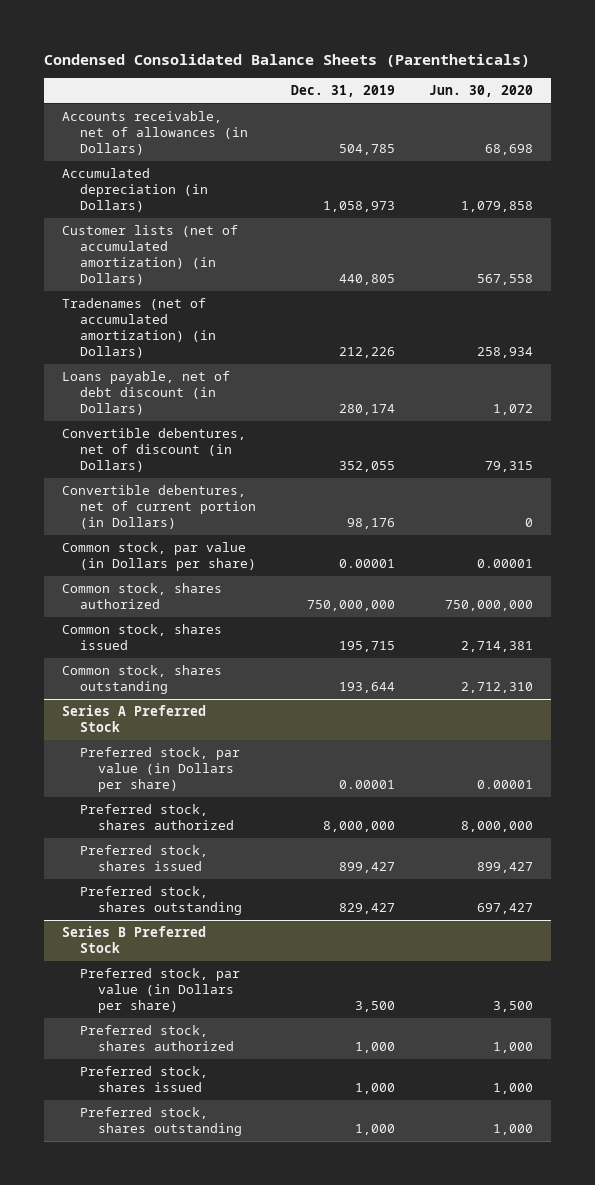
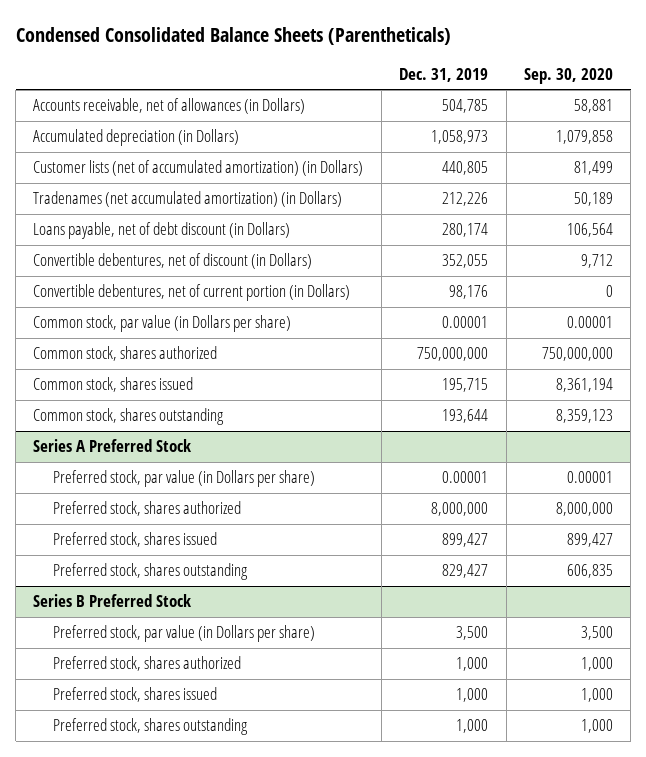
[429,84,534,97] Jun. 30, 2020 -> none
none -> [523,67,613,84] Sep. 30, 2020
[61,298,216,359] Tradenames (net of accumulated amortization) (in Dollars) -> [33,191,343,208] Tradenames (net accumulated amortization) (in Dollars)

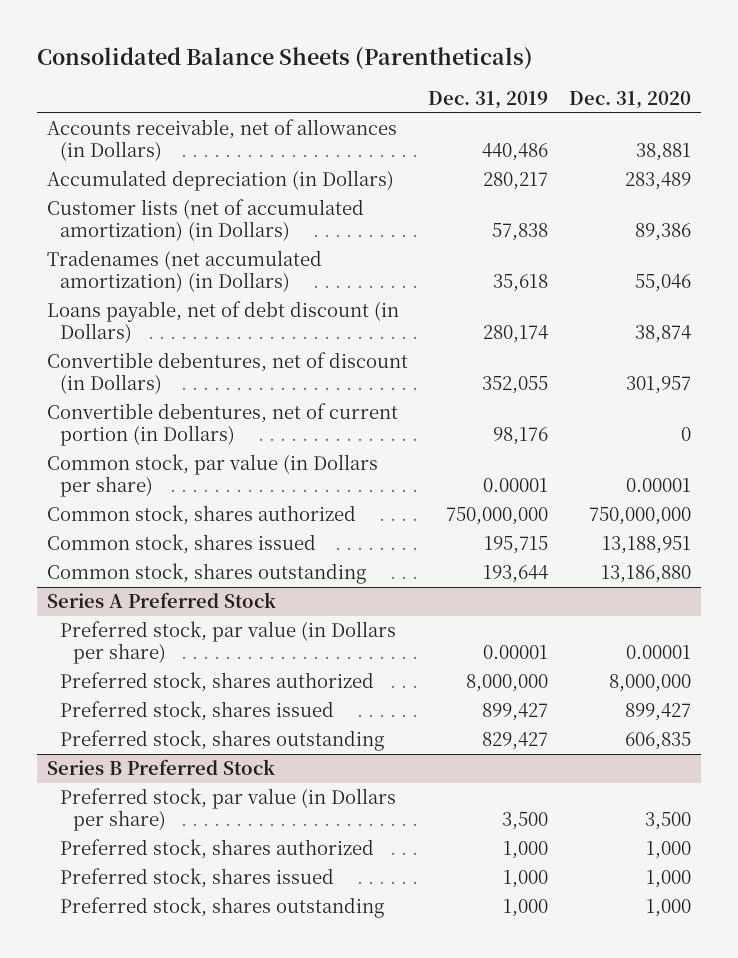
[15,26,451,45] Condensed Consolidated Balance Sheets (Parentheticals) -> [36,47,533,71] Consolidated Balance Sheets (Parentheticals)
[523,67,613,84] Sep. 30, 2020 -> none
none -> [568,91,691,110] Dec. 31, 2020
[442,99,489,114] 504,785 -> [482,142,549,161] 440,486
[431,130,489,145] 1,058,973 -> [483,172,549,191] 280,217
[442,161,489,176] 440,805 -> [492,222,549,241] 57,838
[442,192,489,207] 212,226 -> [493,273,549,292] 35,618

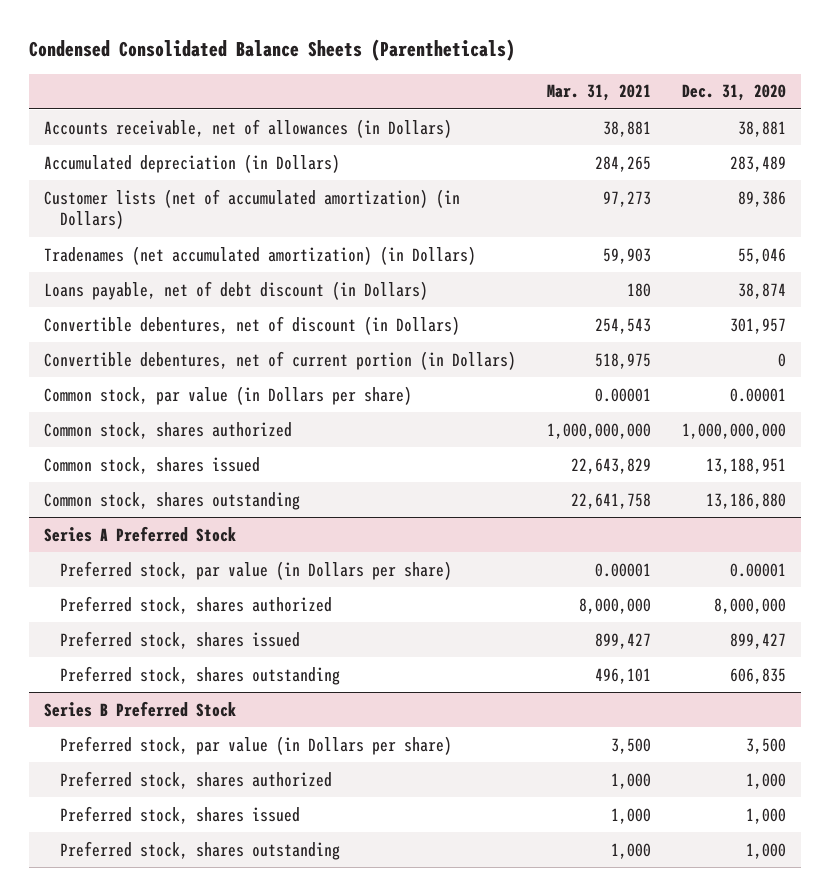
[36,47,533,71] Consolidated Balance Sheets (Parentheticals) -> [28,39,515,62] Condensed Consolidated Balance Sheets (Parentheticals)
[428,91,549,110] Dec. 31, 2019 -> none
none -> [547,84,652,102] Mar. 31, 2021
[588,507,691,526] 750,000,000 -> [681,422,786,439] 1,000,000,000

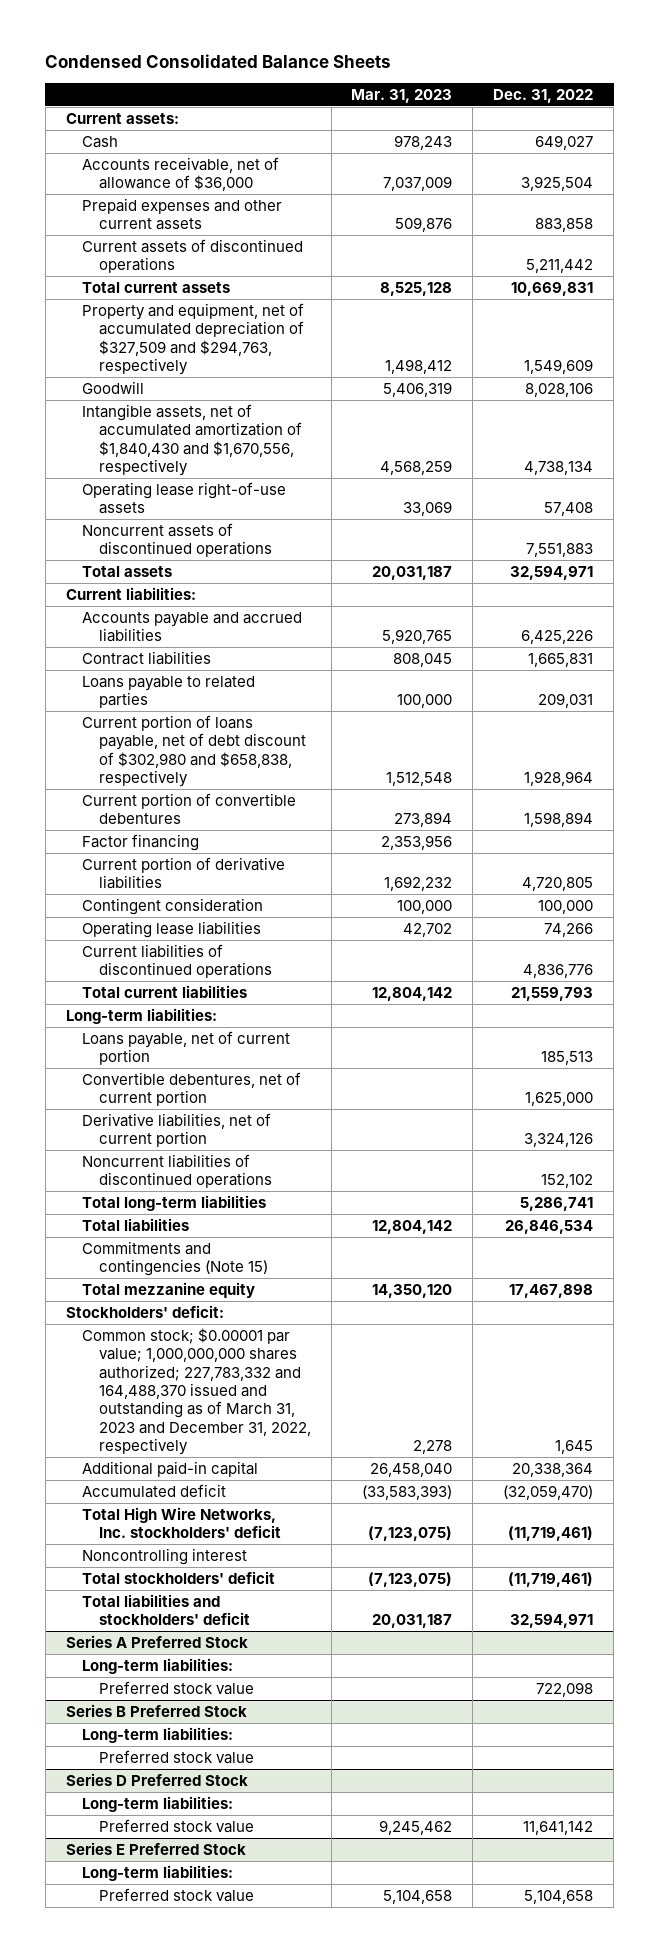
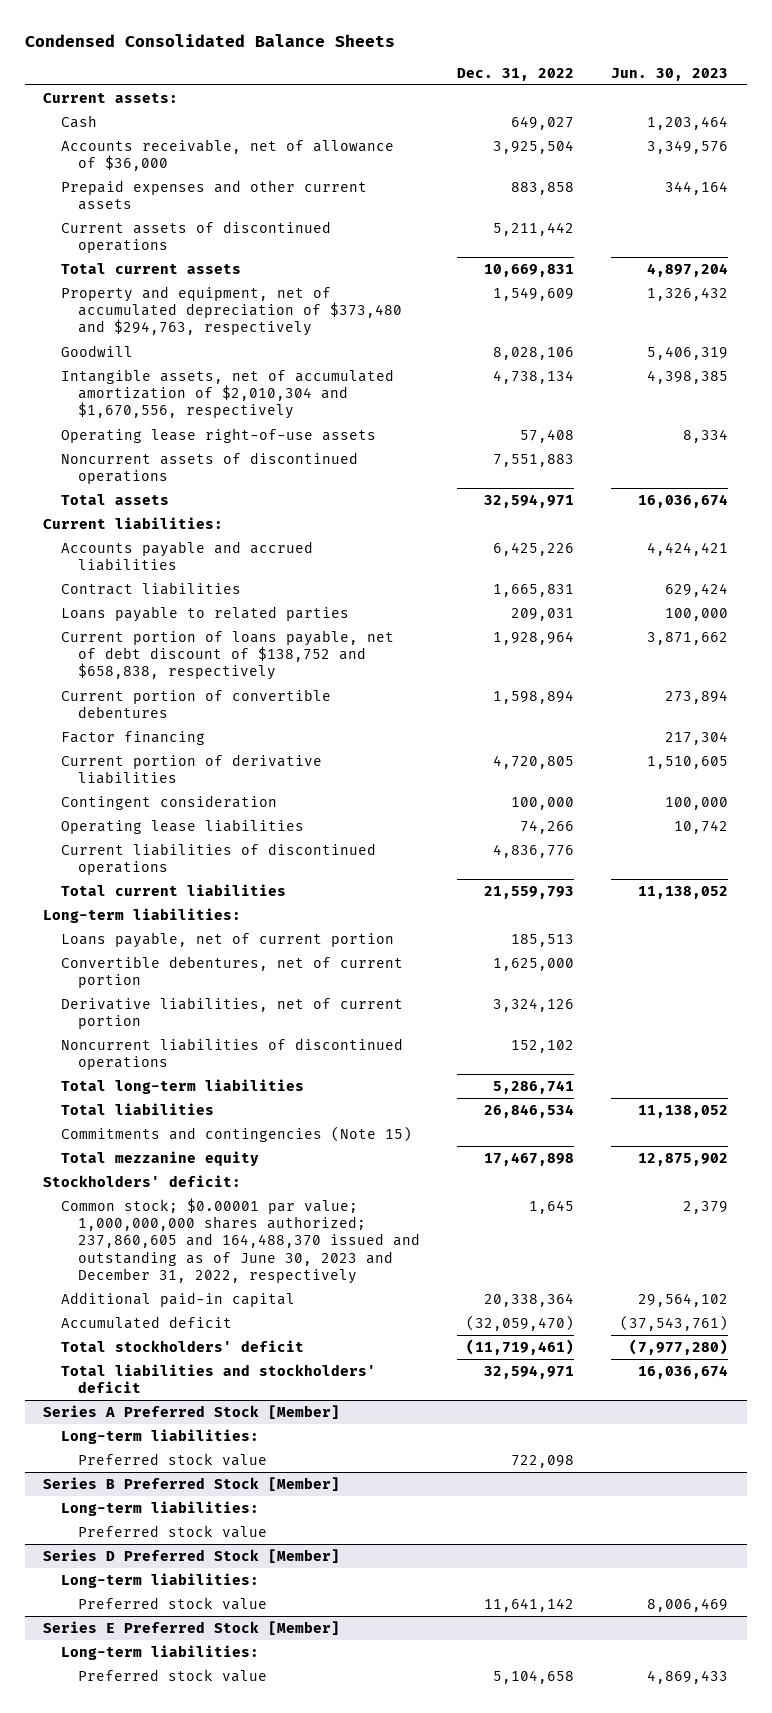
[351,88,453,103] Mar. 31, 2023 -> none
none -> [611,67,729,81] Jun. 30, 2023
[82,302,305,375] Property and equipment, net of accumulated depreciation of $327,509 and $294,763, respectively -> [60,285,402,337] Property and equipment, net of accumulated depreciation of $373,480 and $294,763, respectively
[82,403,302,476] Intangible assets, net of accumulated amortization of $1,840,430 and $1,670,556, respectively -> [60,368,394,420] Intangible assets, net of accumulated amortization of $2,010,304 and $1,670,556, respectively
[82,714,306,787] Current portion of loans payable, net of debt discount of $302,980 and $658,838, respectively -> [60,629,394,681] Current portion of loans payable, net of debt discount of $138,752 and $658,838, respectively
[82,1327,311,1456] Common stock; $0.00001 par value; 1,000,000,000 shares authorized; 227,783,332 and 164,488,370 issued and outstanding as of March 31, 2023 and December 31, 2022, respectively -> [60,1197,420,1284] Common stock; $0.00001 par value; 1,000,000,000 shares authorized; 237,860,605 and 164,488,370 issued and outstanding as of June 30, 2023 and December 31, 2022, respectively
[82,1506,281,1539] Total High Wire Networks, Inc. stockholders' deficit -> none
[82,1547,248,1565] Noncontrolling interest -> none
[65,1634,248,1648] Series A Preferred Stock -> [43,1404,341,1419] Series A Preferred Stock [Member]
[65,1703,247,1717] Series B Preferred Stock -> [43,1476,341,1491] Series B Preferred Stock [Member]
[65,1772,248,1786] Series D Preferred Stock -> [43,1548,341,1563] Series D Preferred Stock [Member]
[65,1841,246,1855] Series E Preferred Stock -> [43,1620,341,1635] Series E Preferred Stock [Member]

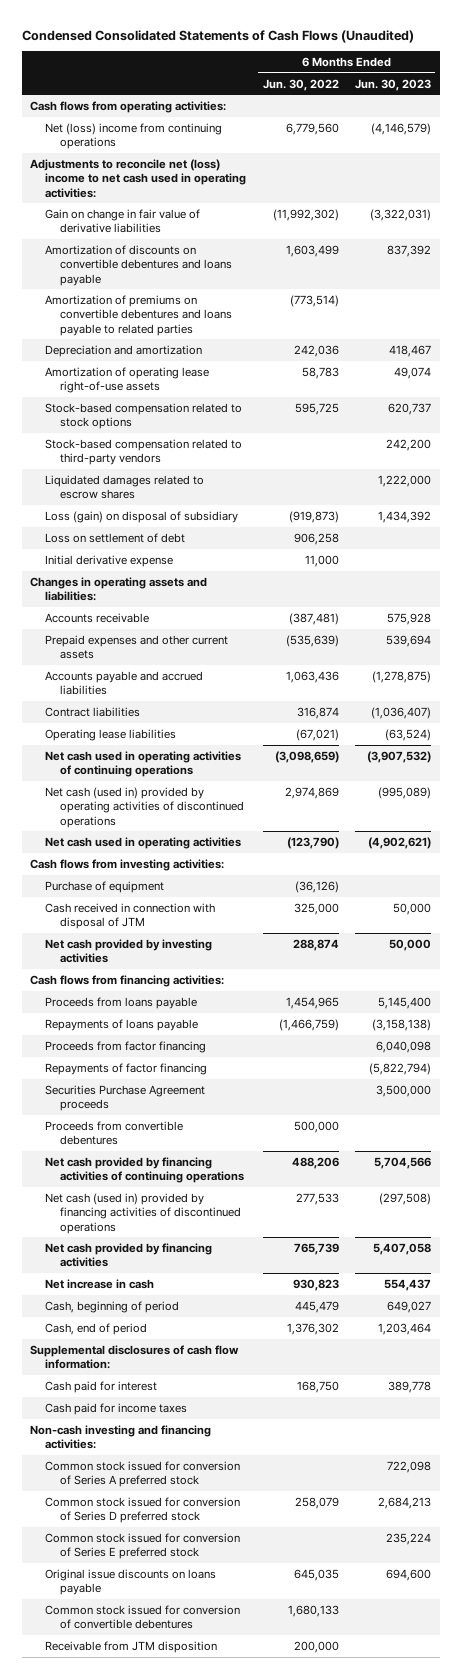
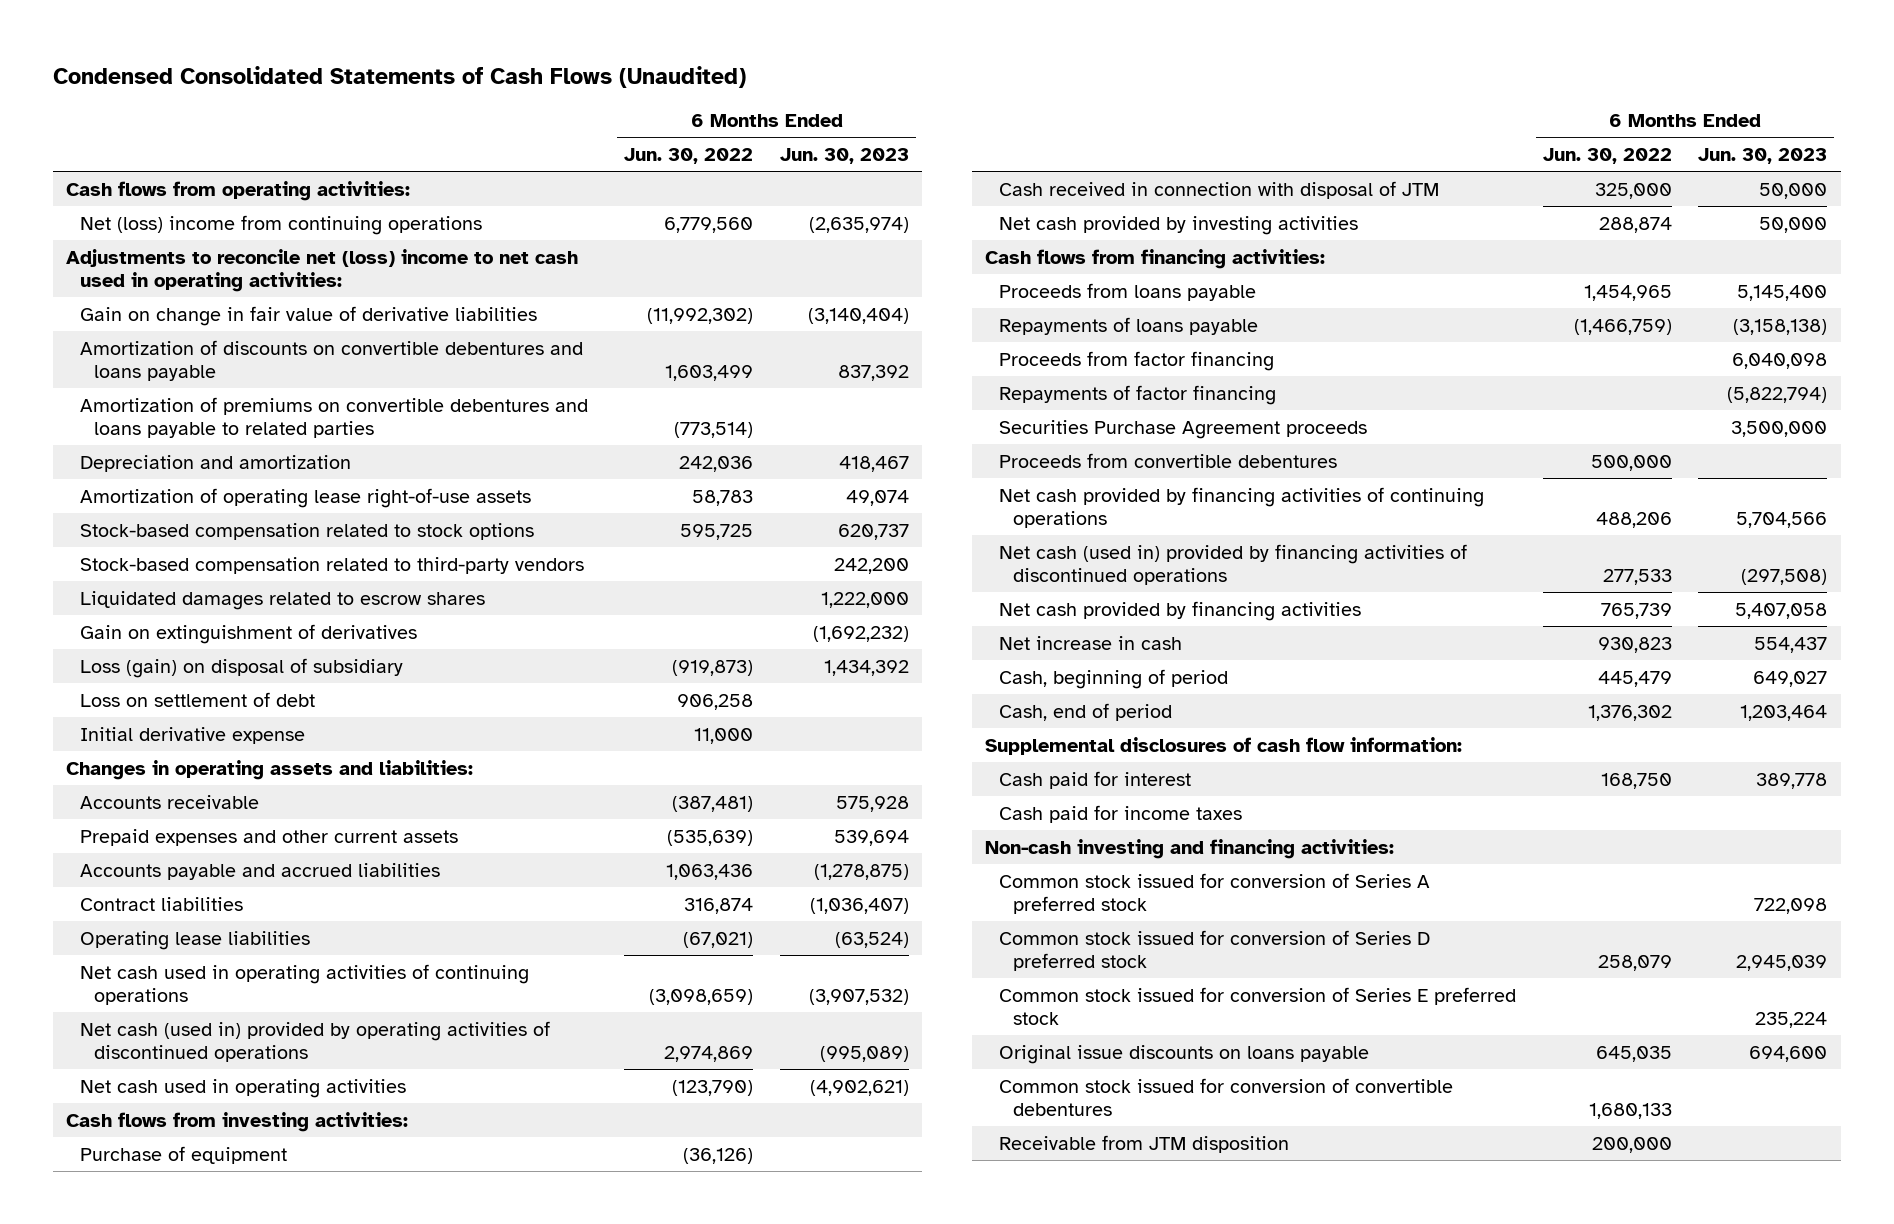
[371,122,432,135] (4,146,579) -> [808,216,909,233] (2,635,974)
[370,208,432,221] (3,322,031) -> [807,307,909,324] (3,140,404)
none -> [80,623,418,644] Gain on extinguishment of derivatives
[378,1496,432,1509] 2,684,213 -> [1736,955,1828,972] 2,945,039

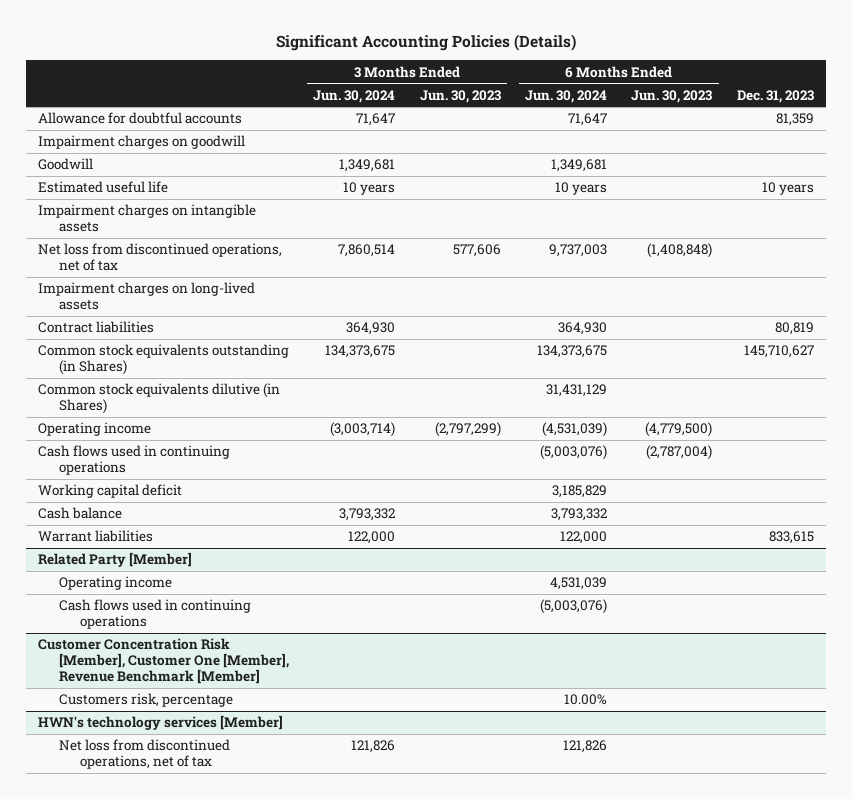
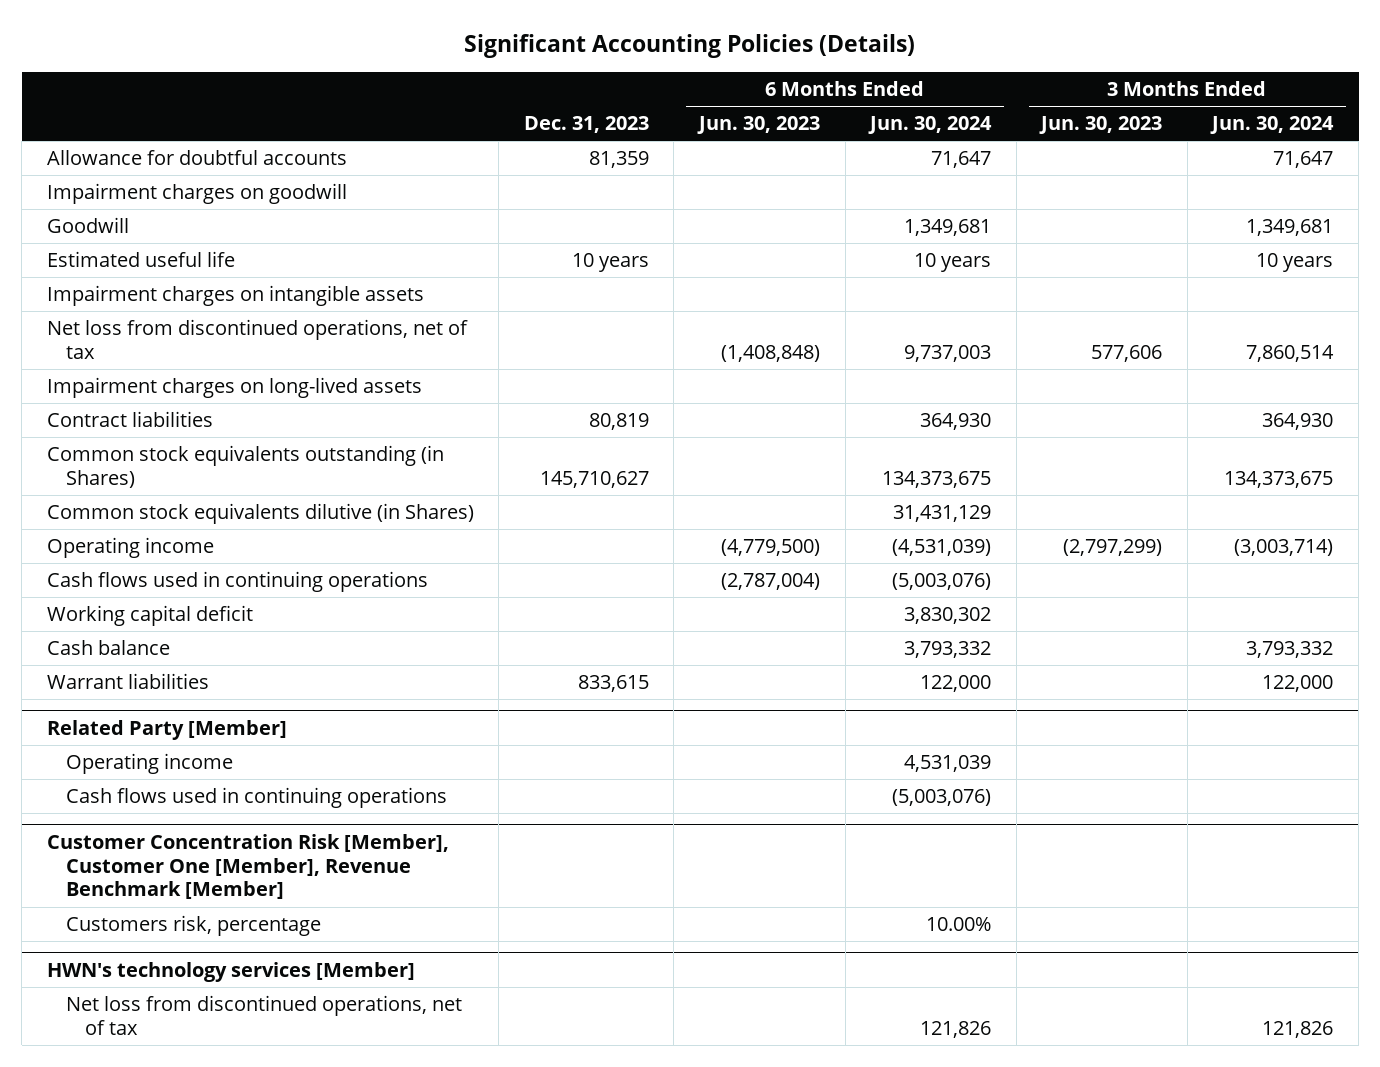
[552,485,608,499] 3,185,829 -> [904,607,992,625] 3,830,302

